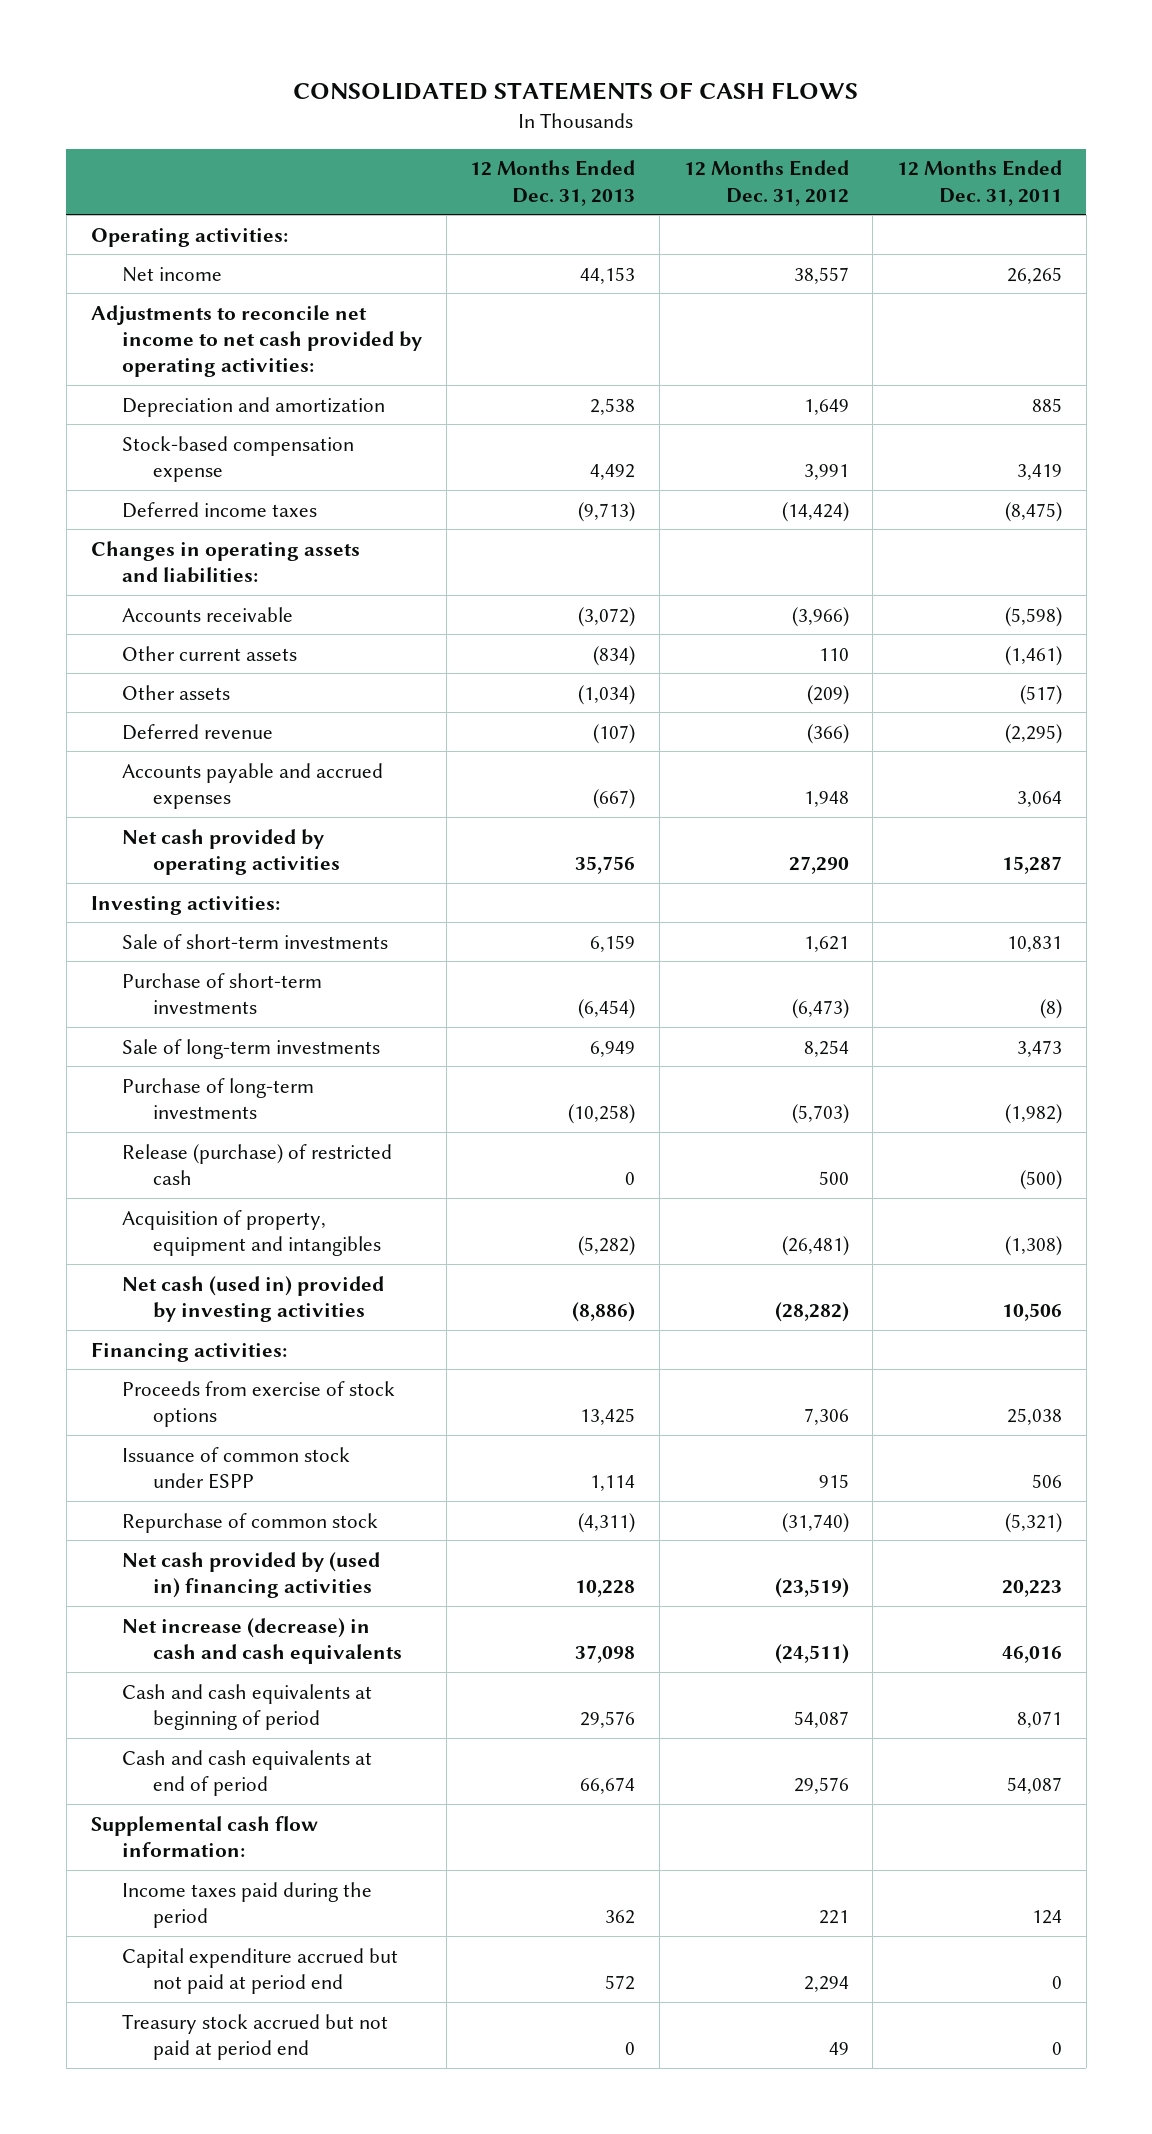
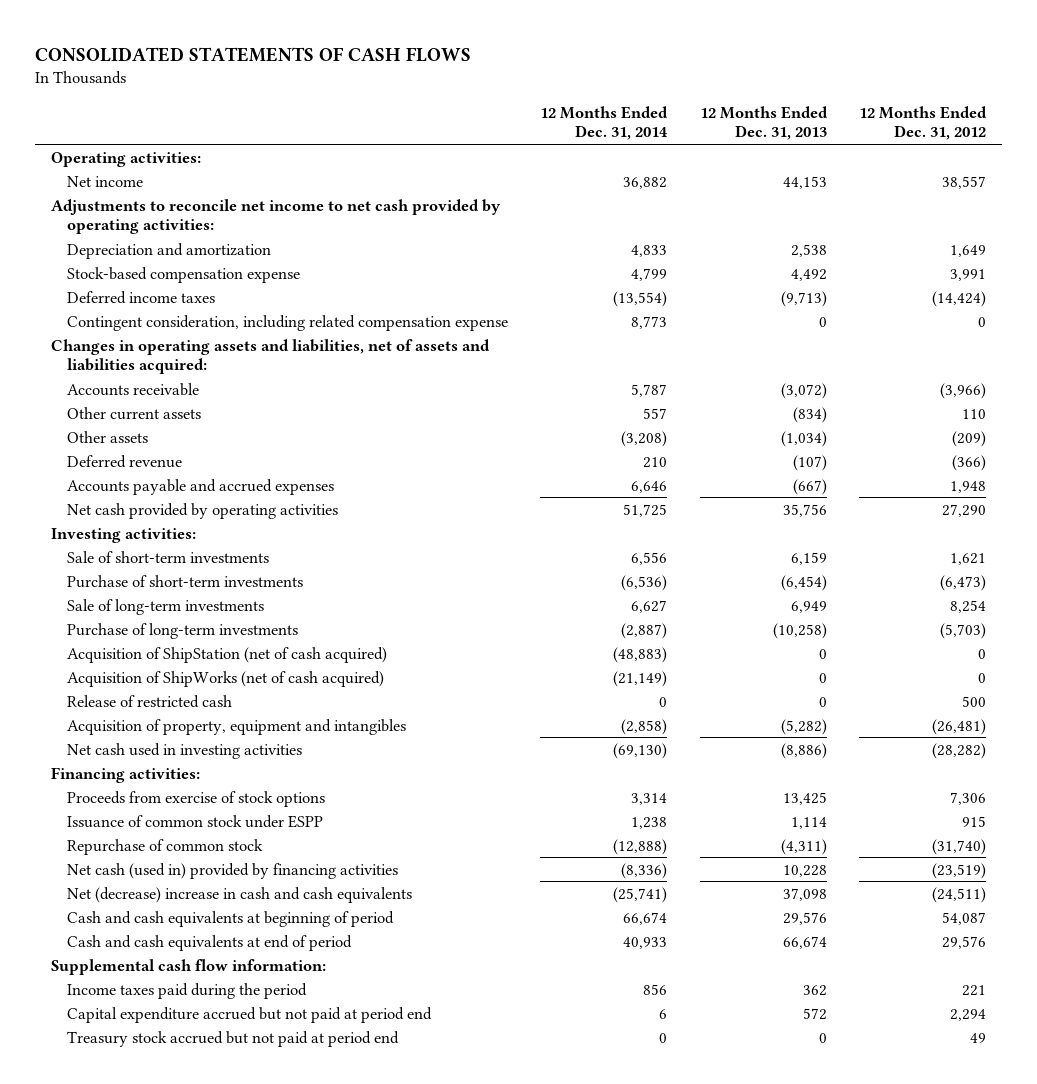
[896,160,1062,206] 12 Months Ended Dec. 31, 2011 -> none
none -> [540,105,669,141] 12 Months Ended Dec. 31, 2014
none -> [66,314,508,331] Contingent consideration, including related compensation expense
[90,540,360,583] Changes in operating assets and liabilities: -> [51,338,491,375] Changes in operating assets and liabilities, net of assets and liabilities acquired:
none -> [66,646,387,663] Acquisition of ShipStation (net of cash acquired)
none -> [66,670,384,687] Acquisition of ShipWorks (net of cash acquired)
[122,1143,393,1185] Release (purchase) of restricted cash -> [66,694,232,708] Release of restricted cash
[122,1275,385,1322] Net cash (used in) provided by investing activities -> [66,742,302,759] Net cash used in investing activities
[122,1551,381,1598] Net cash provided by (used in) financing activities -> [66,862,398,879] Net cash (used in) provided by financing activities
[122,1617,403,1664] Net increase (decrease) in cash and cash equivalents -> [66,886,412,903] Net (decrease) increase in cash and cash equivalents

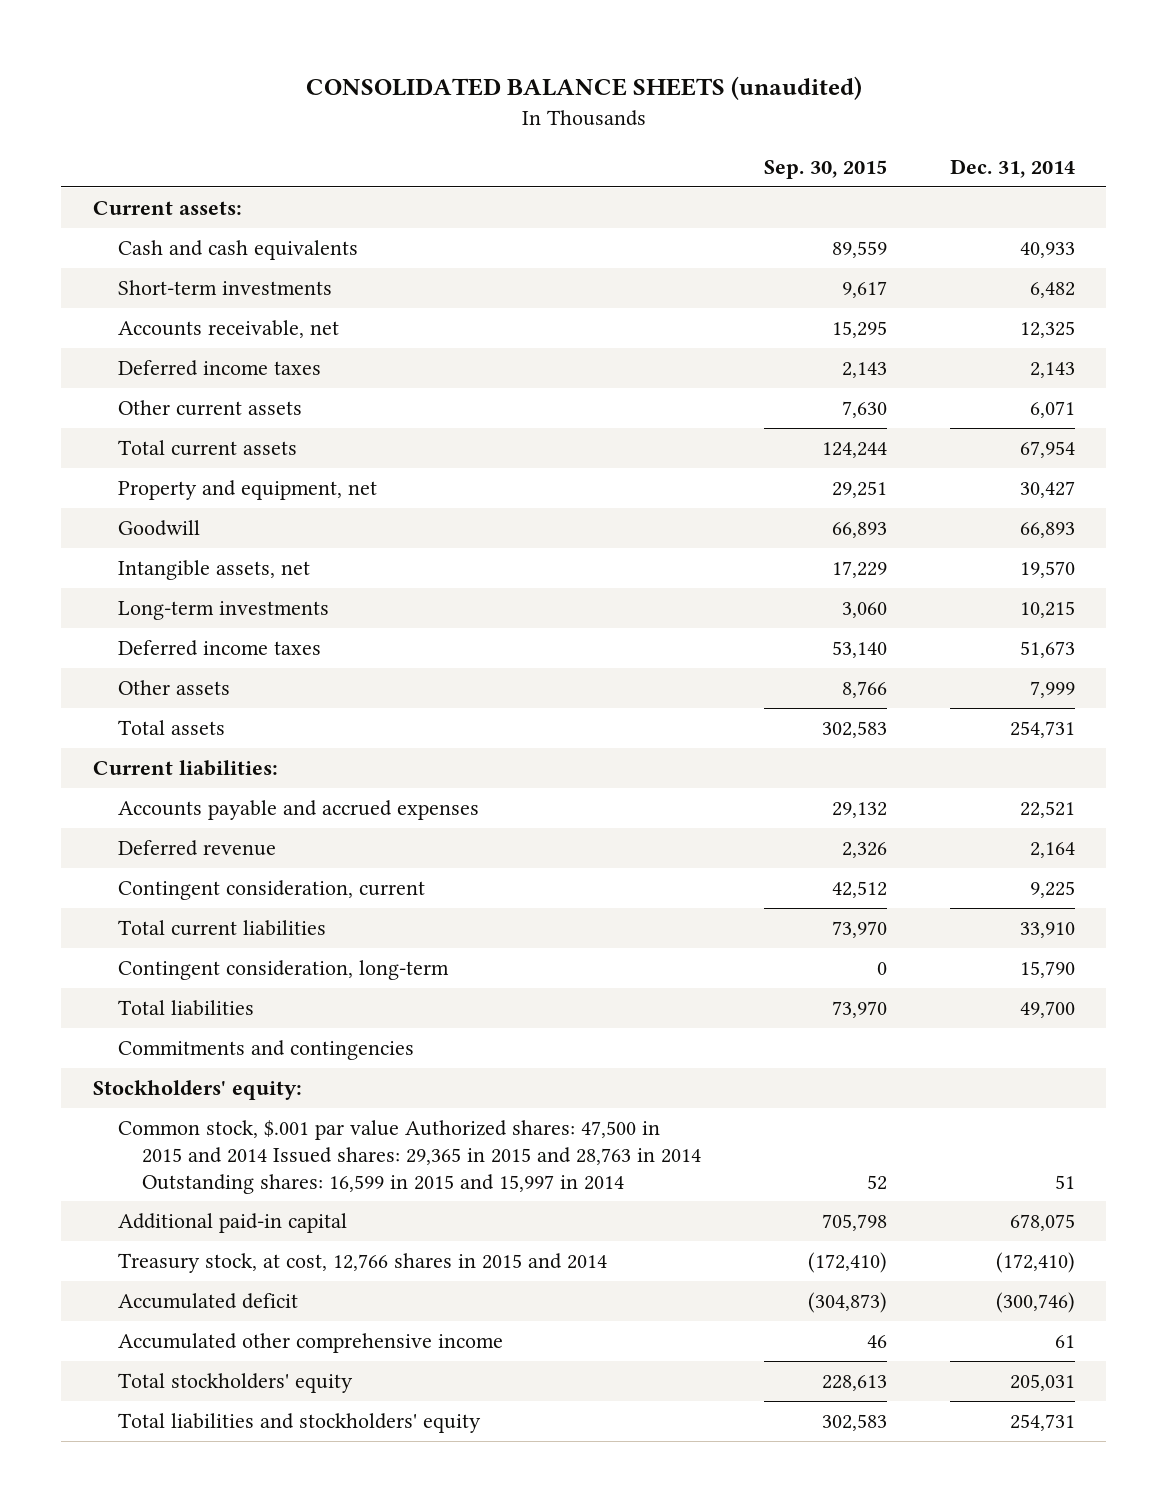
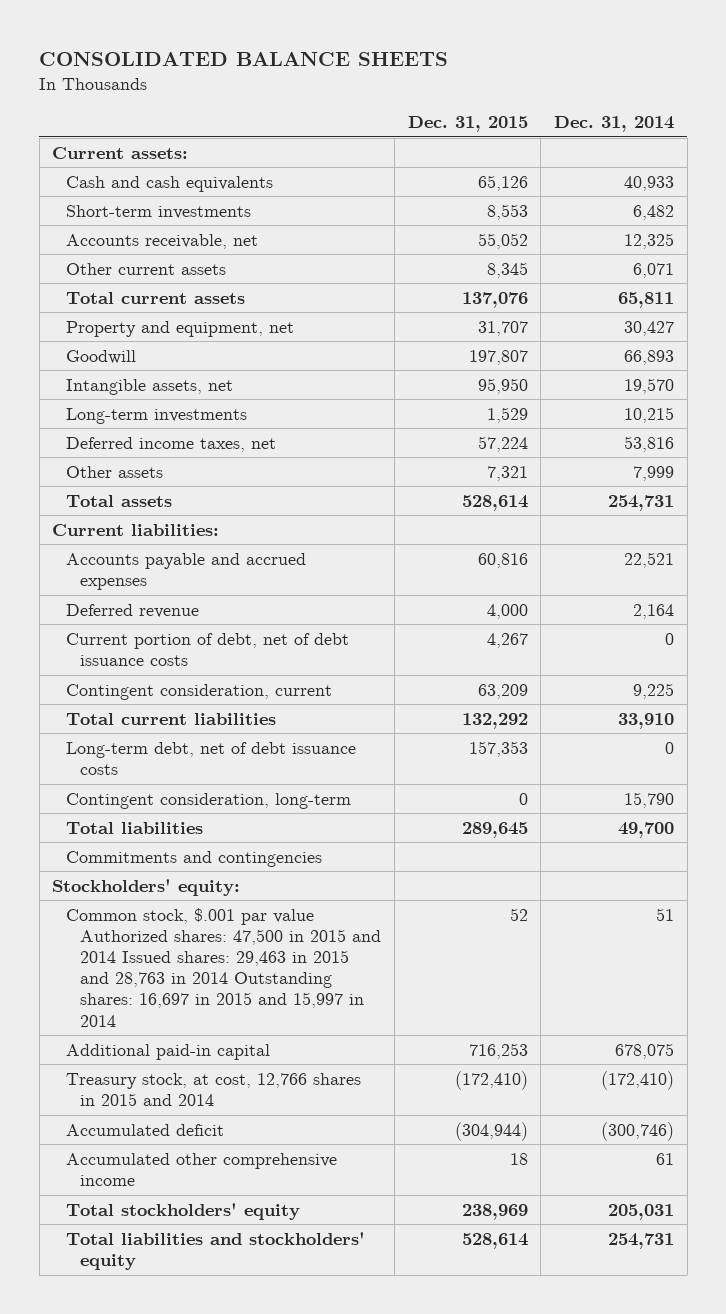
[305,76,862,101] CONSOLIDATED BALANCE SHEETS (unaudited) -> [39,52,449,67] CONSOLIDATED BALANCE SHEETS
[764,159,888,179] Sep. 30, 2015 -> none
none -> [407,115,528,132] Dec. 31, 2015
[117,360,321,377] Deferred income taxes -> none
[1019,441,1075,459] 67,954 -> [618,291,675,308] 65,811
[117,640,321,657] Deferred income taxes -> [66,436,277,452] Deferred income taxes, net
[1019,641,1075,659] 51,673 -> [624,435,675,452] 53,816
none -> [66,632,350,666] Current portion of debt, net of debt issuance costs
none -> [66,741,357,775] Long-term debt, net of debt issuance costs
[117,1120,702,1194] Common stock, $.001 par value Authorized shares: 47,500 in 2015 and 2014 Issued shares: 29,365 in 2015 and 28,763 in 2014 Outstanding shares: 16,599 in 2015 and 15,997 in 2014 -> [66,907,382,1027] Common stock, $.001 par value Authorized shares: 47,500 in 2015 and 2014 Issued shares: 29,463 in 2015 and 28,763 in 2014 Outstanding shares: 16,697 in 2015 and 15,997 in 2014

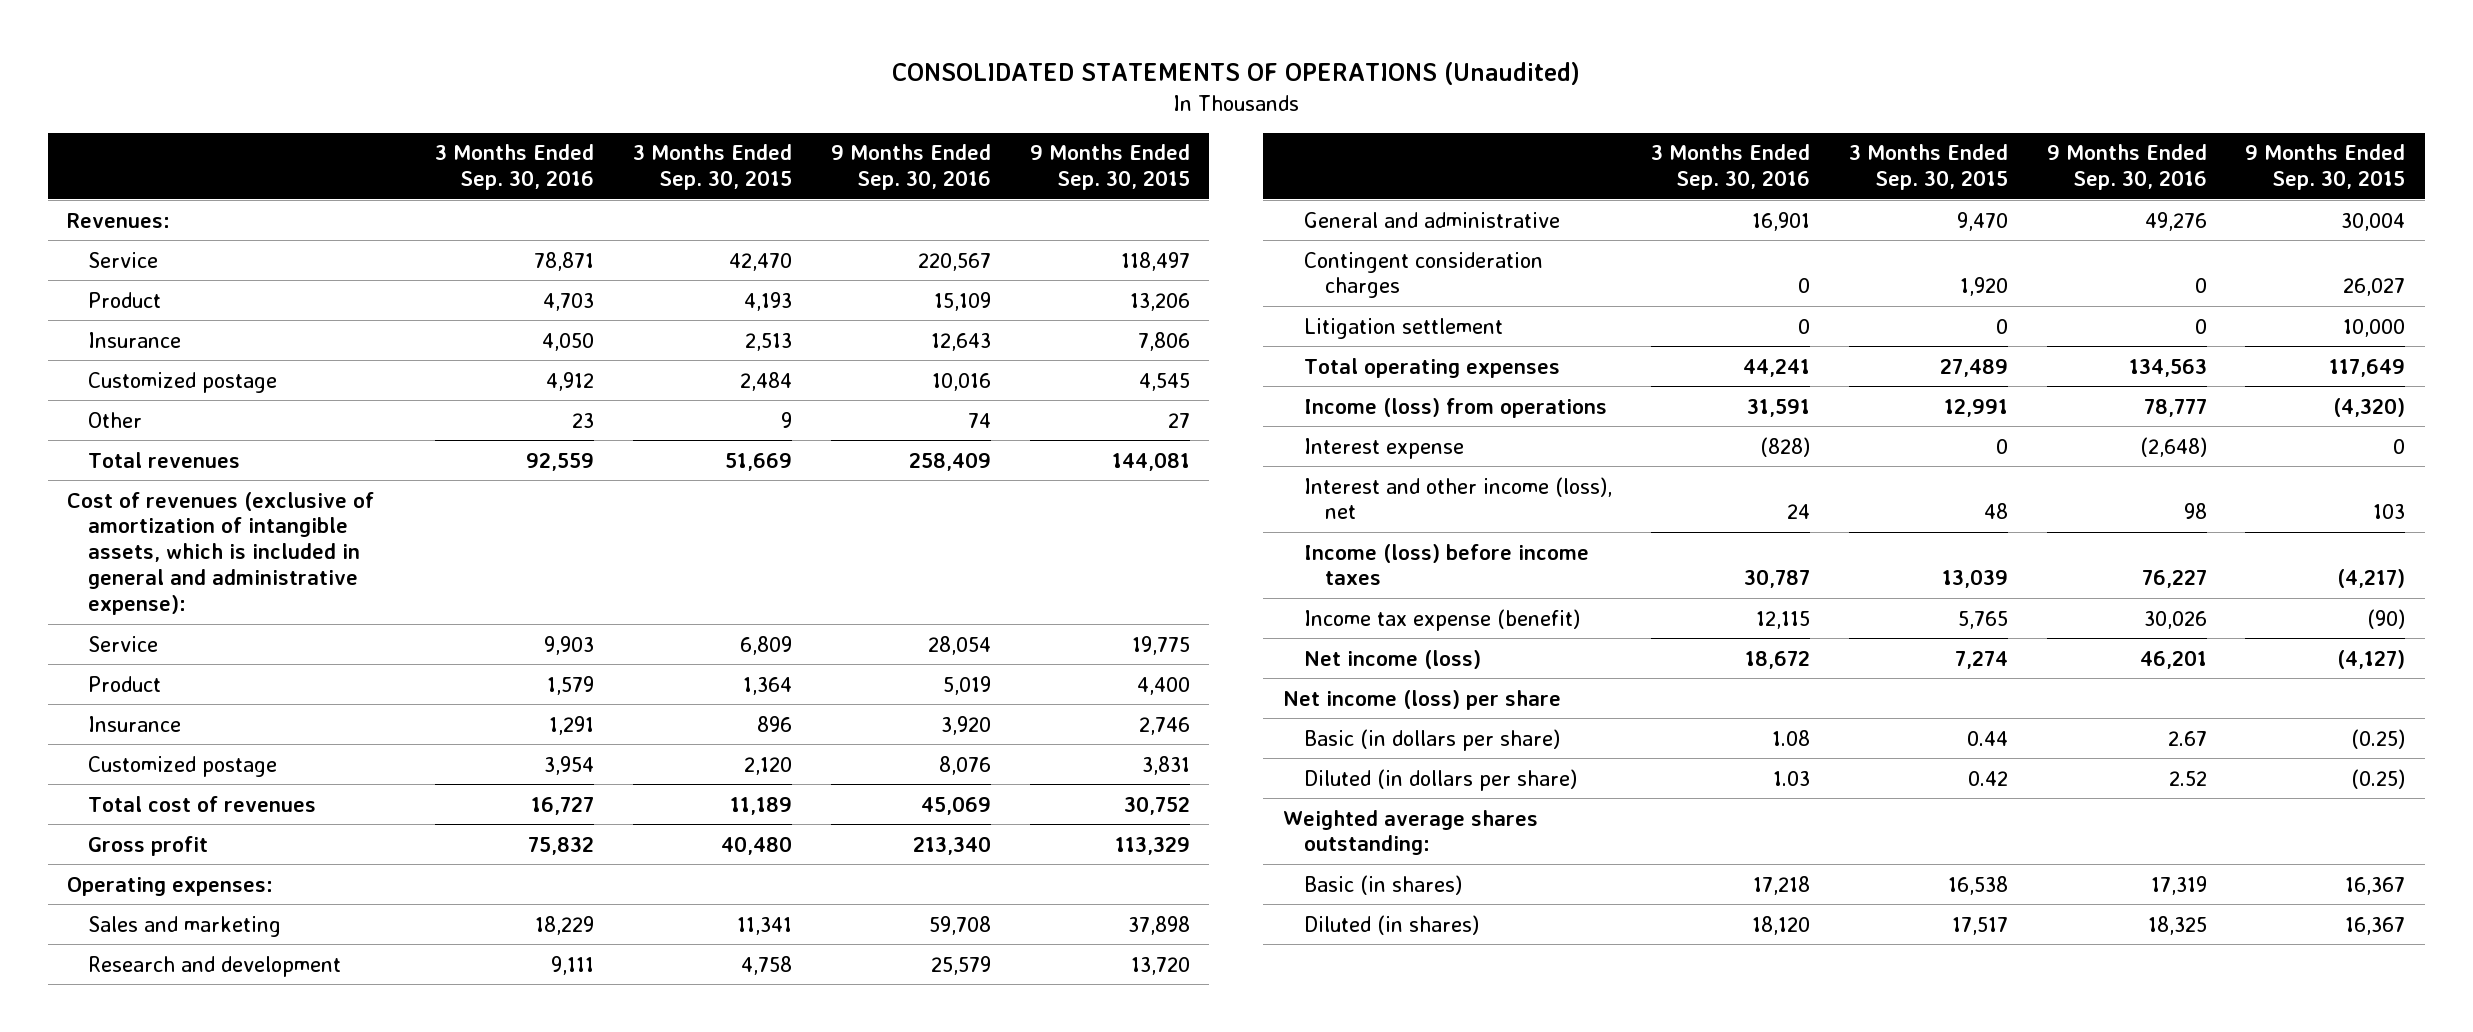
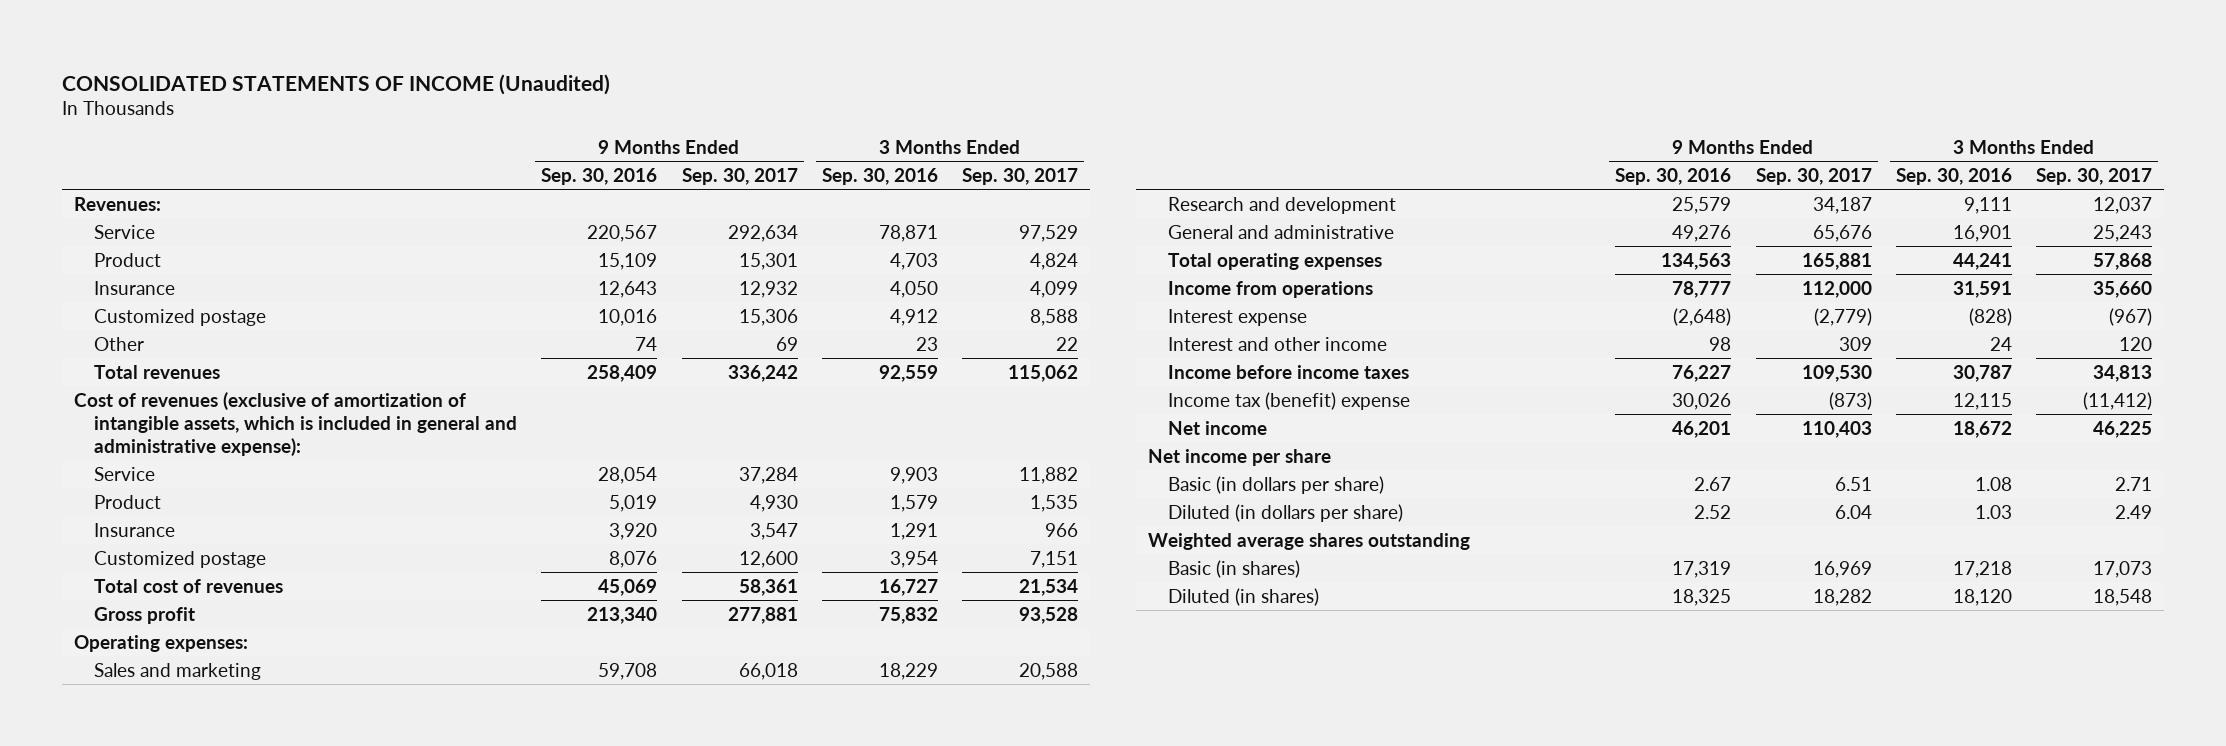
[892,62,1581,86] CONSOLIDATED STATEMENTS OF OPERATIONS (Unaudited) -> [62,73,611,95] CONSOLIDATED STATEMENTS OF INCOME (Unaudited)
[633,144,793,190] 3 Months Ended Sep. 30, 2015 -> none
[1029,144,1190,190] 9 Months Ended Sep. 30, 2015 -> none
none -> [681,167,798,185] Sep. 30, 2017
none -> [962,167,1079,185] Sep. 30, 2017
[1304,251,1544,299] Contingent consideration charges -> none
[1304,317,1504,339] Litigation settlement -> none
[1304,397,1608,418] Income (loss) from operations -> [1167,280,1373,298] Income from operations
[1304,476,1613,520] Interest and other income (loss), net -> [1167,336,1387,351] Interest and other income
[1304,543,1590,586] Income (loss) before income taxes -> [1167,364,1409,379] Income before income taxes
[1304,608,1581,631] Income tax expense (benefit) -> [1167,391,1410,410] Income tax (benefit) expense
[1304,649,1482,669] Net income (loss) -> [1167,420,1267,435] Net income
[1282,689,1561,710] Net income (loss) per share -> [1148,448,1332,466] Net income per share
[1282,809,1538,856] Weighted average shares outstanding: -> [1148,532,1471,550] Weighted average shares outstanding

